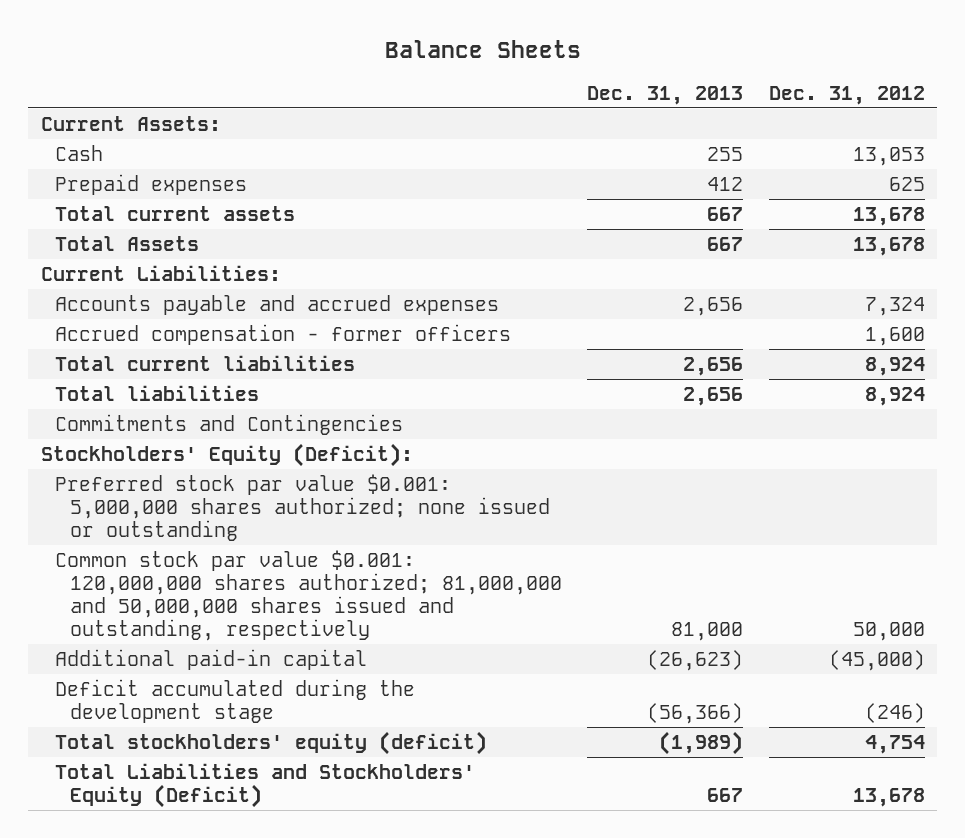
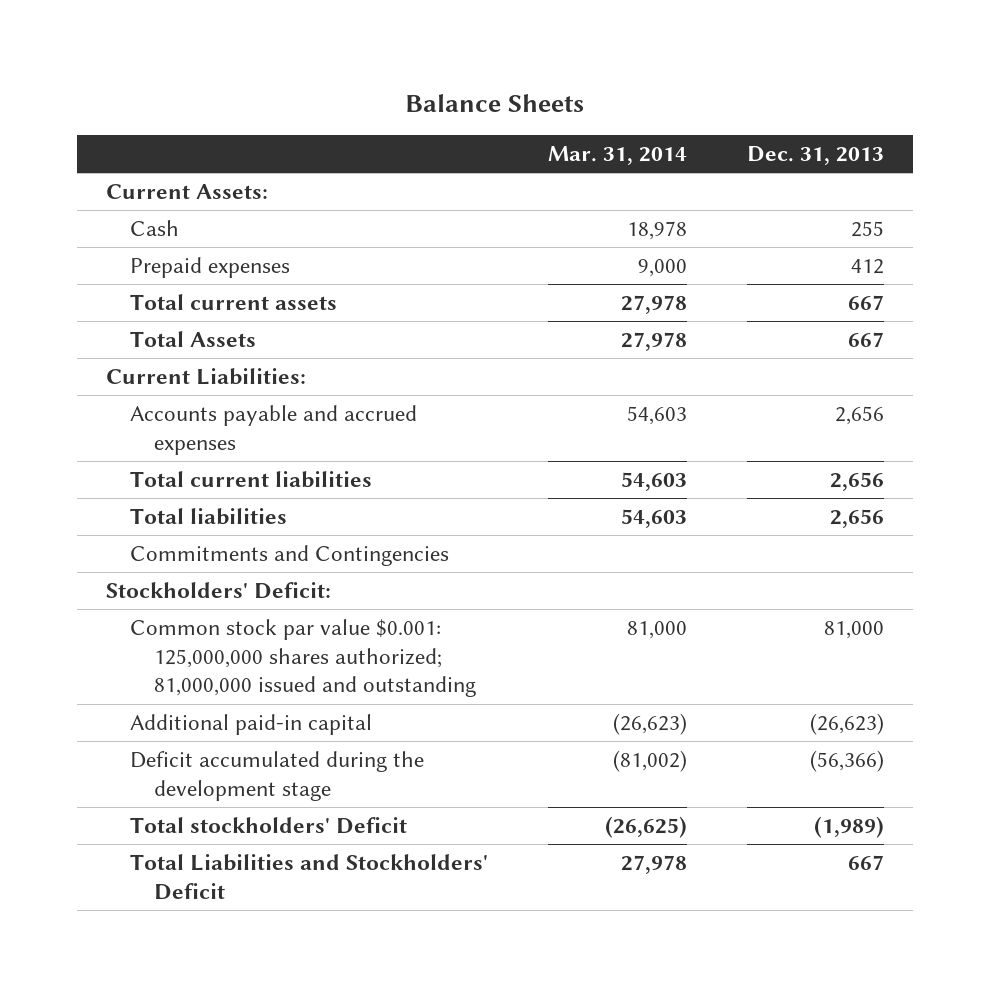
[768,85,925,105] Dec. 31, 2012 -> none
none -> [547,146,687,166] Mar. 31, 2014
[55,323,512,345] Accrued compensation - former officers -> none
[55,473,551,541] Preferred stock par value $0.001: 5,000,000 shares authorized; none issued or outstanding -> none
[40,442,413,467] Stockholders' Equity (Deficit): -> [106,582,332,600] Stockholders' Deficit:
[55,549,563,641] Common stock par value $0.001: 120,000,000 shares authorized; 81,000,000 and 50,000,000 shares issued and outstanding, respectively -> [130,619,477,698] Common stock par value $0.001: 125,000,000 shares authorized; 81,000,000 issued and outstanding
[55,730,488,755] Total stockholders' equity (deficit) -> [130,817,408,835] Total stockholders' Deficit
[55,762,476,808] Total Liabilities and Stockholders' Equity (Deficit) -> [130,854,489,900] Total Liabilities and Stockholders' Deficit

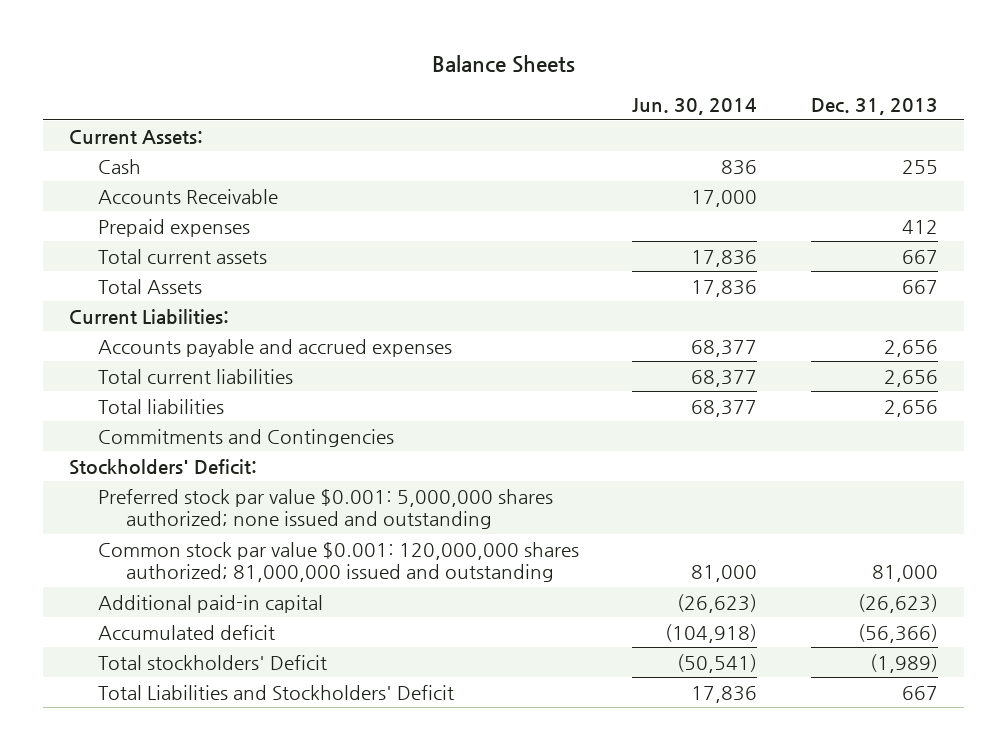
[547,146,687,166] Mar. 31, 2014 -> none
none -> [632,98,758,116] Jun. 30, 2014
none -> [97,188,278,204] Accounts Receivable
none -> [97,488,553,530] Preferred stock par value $0.001: 5,000,000 shares authorized; none issued and outstanding
[130,619,477,698] Common stock par value $0.001: 125,000,000 shares authorized; 81,000,000 issued and outstanding -> [97,541,579,583] Common stock par value $0.001: 120,000,000 shares authorized; 81,000,000 issued and outstanding
[130,751,425,801] Deficit accumulated during the development stage -> [97,624,275,640] Accumulated deficit

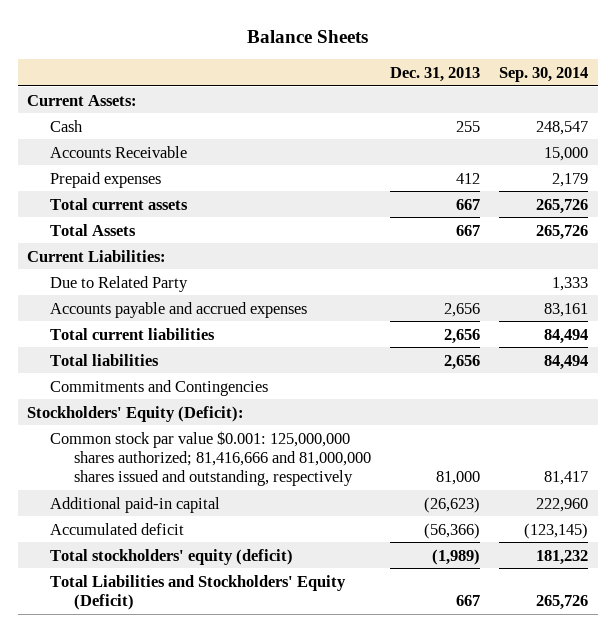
[632,98,758,116] Jun. 30, 2014 -> none
none -> [499,67,589,83] Sep. 30, 2014
none -> [50,275,189,292] Due to Related Party
[97,488,553,530] Preferred stock par value $0.001: 5,000,000 shares authorized; none issued and outstanding -> none
[69,458,258,475] Stockholders' Deficit: -> [27,405,245,422] Stockholders' Equity (Deficit):
[97,541,579,583] Common stock par value $0.001: 120,000,000 shares authorized; 81,000,000 issued and outstanding -> [50,430,371,486] Common stock par value $0.001: 125,000,000 shares authorized; 81,416,666 and 81,000,000 shares issued and outstanding, respectively
[97,654,327,670] Total stockholders' Deficit -> [50,548,294,565] Total stockholders' equity (deficit)
[97,684,454,700] Total Liabilities and Stockholders' Deficit -> [50,574,347,610] Total Liabilities and Stockholders' Equity (Deficit)

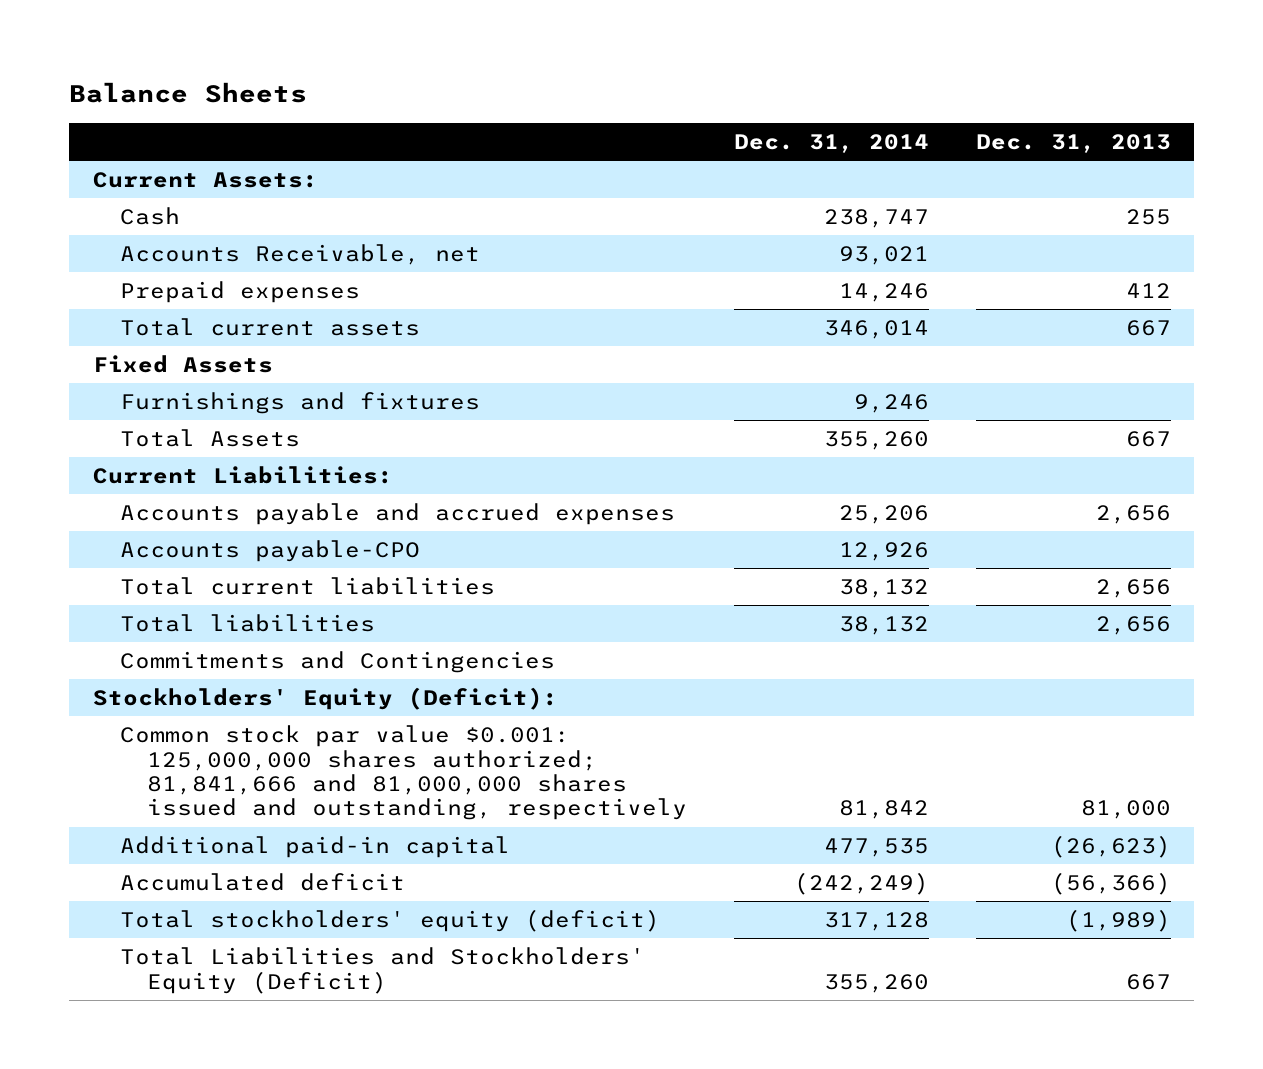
[499,67,589,83] Sep. 30, 2014 -> none
none -> [733,134,929,154] Dec. 31, 2014
[50,145,188,158] Accounts Receivable -> [119,244,480,266] Accounts Receivable, net
none -> [92,355,273,374] Fixed Assets
none -> [119,392,480,415] Furnishings and fixtures
[50,275,189,292] Due to Related Party -> none
none -> [119,540,420,563] Accounts payable-CPO
[50,430,371,486] Common stock par value $0.001: 125,000,000 shares authorized; 81,416,666 and 81,000,000 shares issued and outstanding, respectively -> [119,725,688,821] Common stock par value $0.001: 125,000,000 shares authorized; 81,841,666 and 81,000,000 shares issued and outstanding, respectively

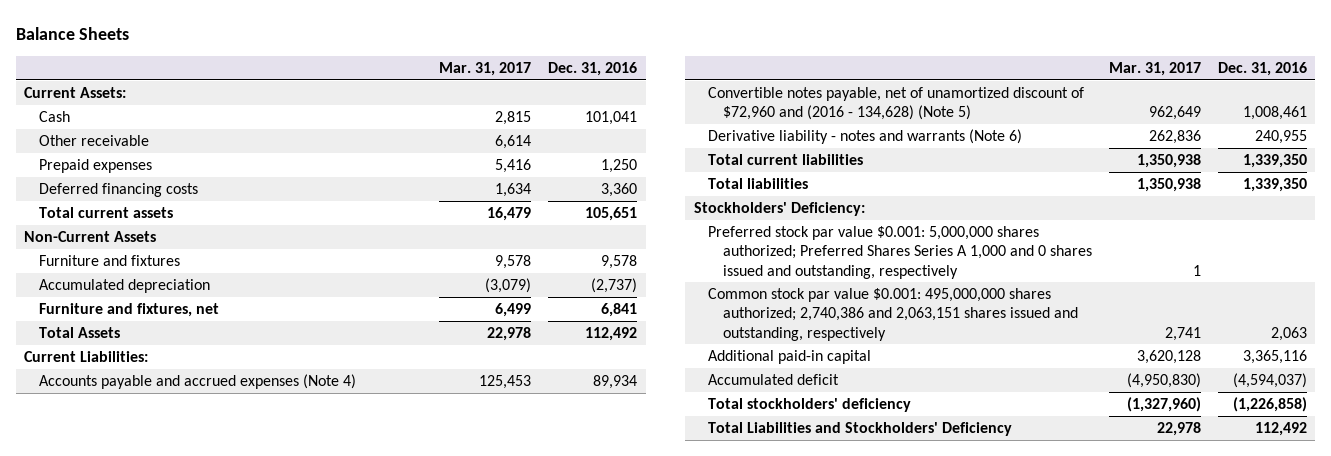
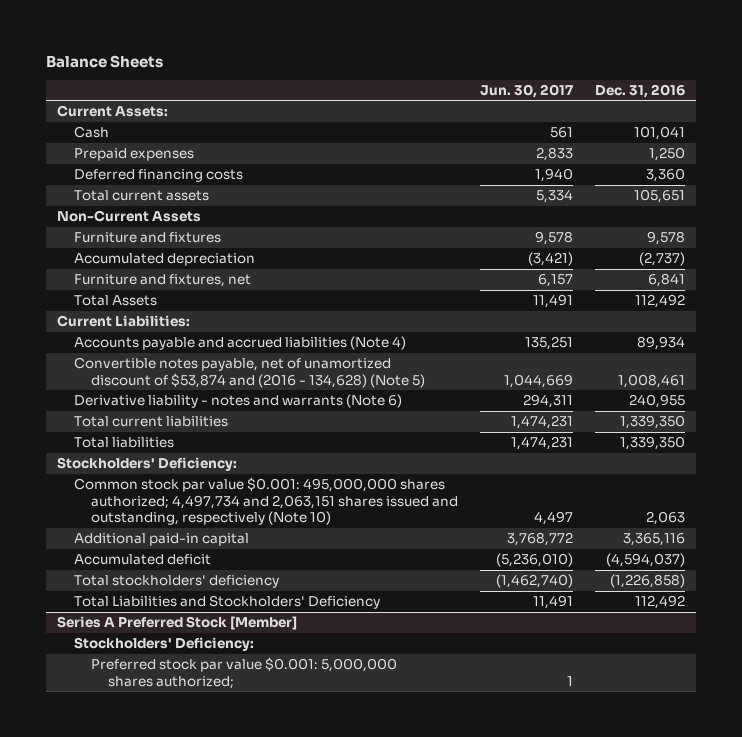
[439,62,532,77] Mar. 31, 2017 -> none
none -> [480,83,574,98] Jun. 30, 2017
[38,134,149,146] Other receivable -> none
[38,373,356,389] Accounts payable and accrued expenses (Note 4) -> [74,336,407,351] Accounts payable and accrued liabilities (Note 4)
[708,86,1085,121] Convertible notes payable, net of unamortized discount of $72,960 and (2016 - 134,628) (Note 5) -> [74,357,426,388] Convertible notes payable, net of unamortized discount of $53,874 and (2016 - 134,628) (Note 5)
[708,225,1092,279] Preferred stock par value $0.001: 5,000,000 shares authorized; Preferred Shares Series A 1,000 and 0 shares issued and outstanding, respectively -> none
[708,287,1078,341] Common stock par value $0.001: 495,000,000 shares authorized; 2,740,386 and 2,063,151 shares issued and outstanding, respectively -> [74,477,459,526] Common stock par value $0.001: 495,000,000 shares authorized; 4,497,734 and 2,063,151 shares issued and outstanding, respectively (Note 10)
none -> [56,616,297,631] Series A Preferred Stock [Member]
none -> [74,637,255,652] Stockholders' Deficiency:
none -> [91,657,398,689] Preferred stock par value $0.001: 5,000,000 shares authorized;

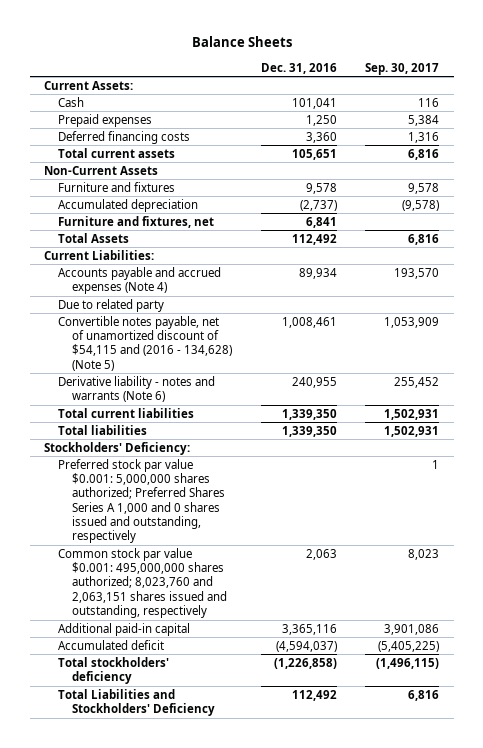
[480,83,574,98] Jun. 30, 2017 -> none
none -> [365,62,440,75] Sep. 30, 2017
[74,336,407,351] Accounts payable and accrued liabilities (Note 4) -> [58,266,222,295] Accounts payable and accrued expenses (Note 4)
none -> [58,298,165,312] Due to related party
[74,357,426,388] Convertible notes payable, net of unamortized discount of $53,874 and (2016 - 134,628) (Note 5) -> [58,315,233,371] Convertible notes payable, net of unamortized discount of $54,115 and (2016 - 134,628) (Note 5)
none -> [58,458,226,544] Preferred stock par value $0.001: 5,000,000 shares authorized; Preferred Shares Series A 1,000 and 0 shares issued and outstanding, respectively
[74,477,459,526] Common stock par value $0.001: 495,000,000 shares authorized; 4,497,734 and 2,063,151 shares issued and outstanding, respectively (Note 10) -> [58,547,228,619] Common stock par value $0.001: 495,000,000 shares authorized; 8,023,760 and 2,063,151 shares issued and outstanding, respectively
[56,616,297,631] Series A Preferred Stock [Member] -> none
[74,637,255,652] Stockholders' Deficiency: -> none
[91,657,398,689] Preferred stock par value $0.001: 5,000,000 shares authorized; -> none

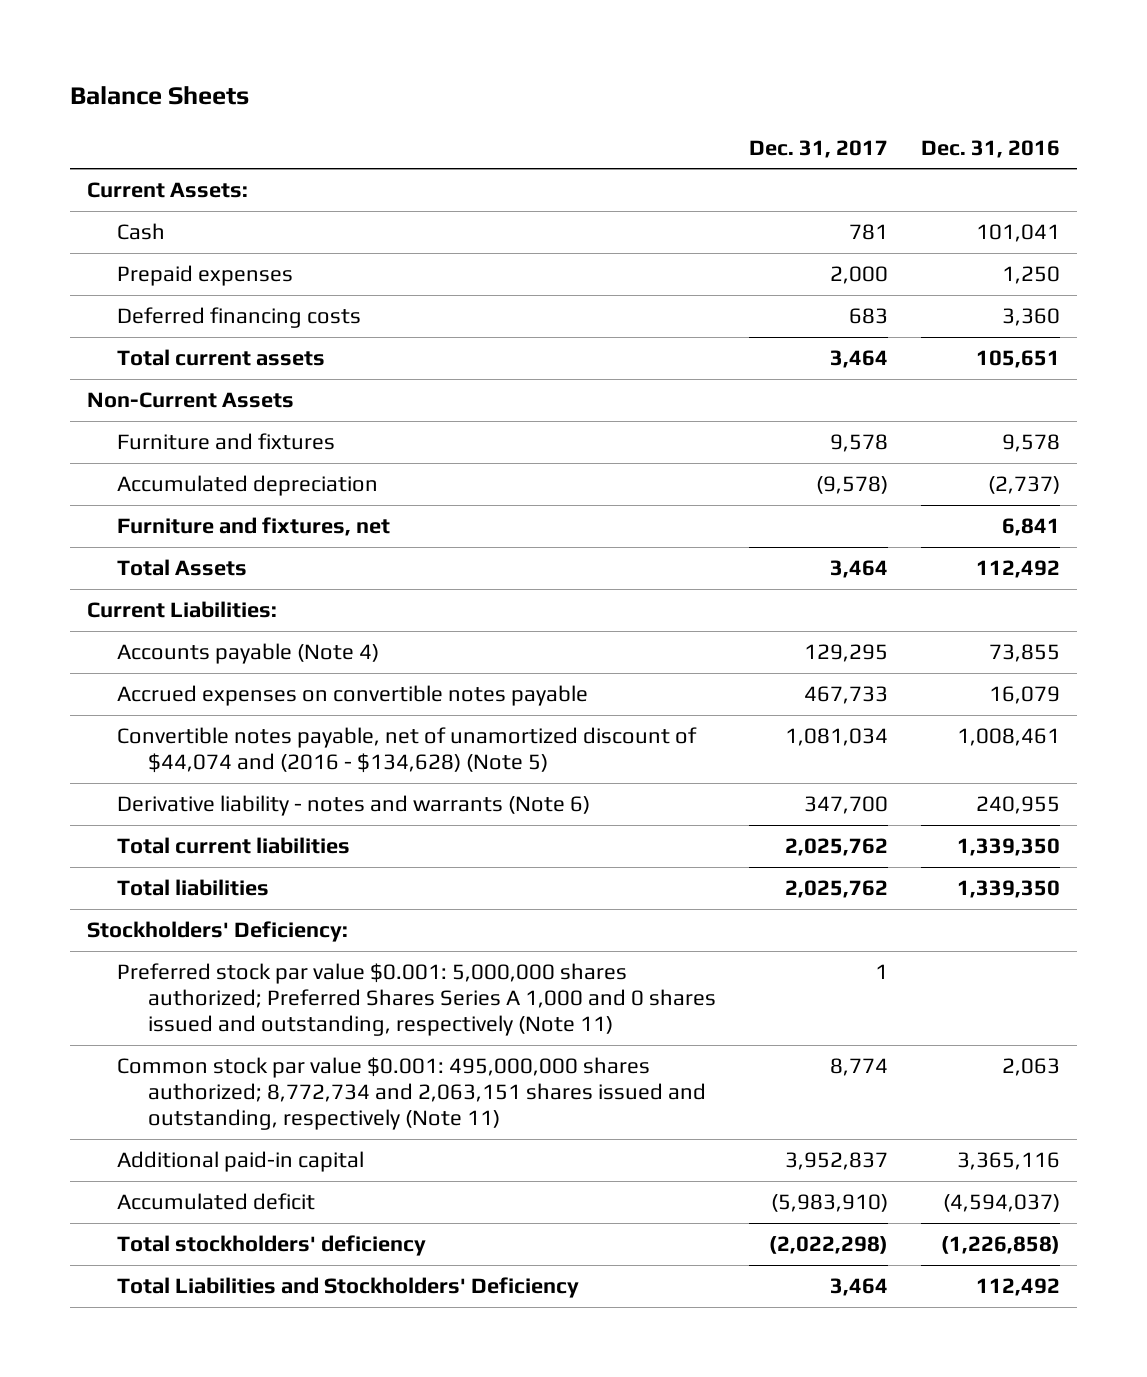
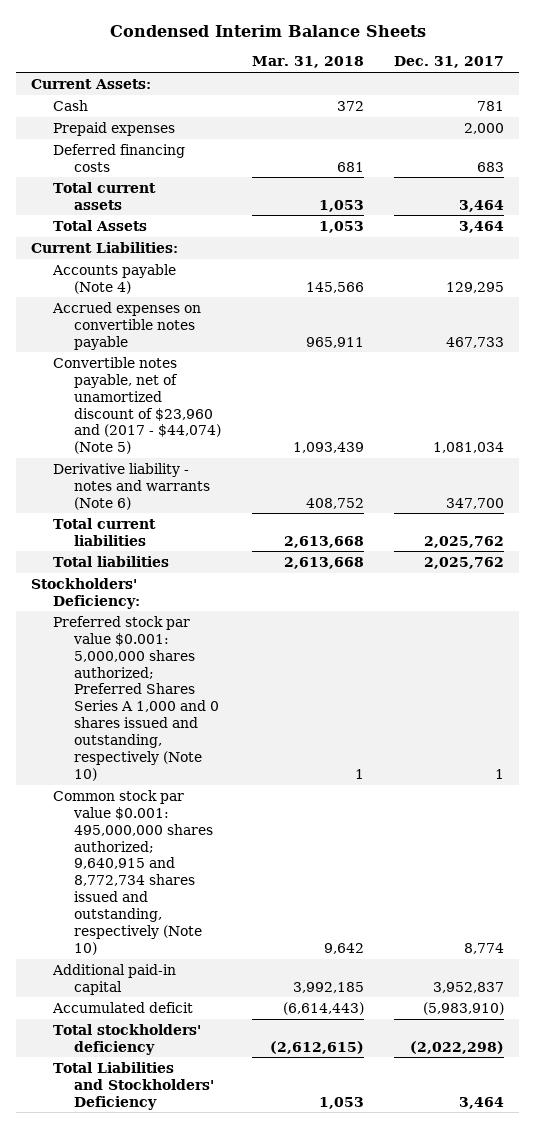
[70,86,250,106] Balance Sheets -> [109,25,426,38] Condensed Interim Balance Sheets
[921,139,1061,158] Dec. 31, 2016 -> none
none -> [251,56,364,69] Mar. 31, 2018
[86,392,294,409] Non-Current Assets -> none
[117,433,336,451] Furniture and fixtures -> none
[117,475,379,497] Accumulated depreciation -> none
[117,517,391,537] Furniture and fixtures, net -> none
[117,727,698,773] Convertible notes payable, net of unamortized discount of $44,074 and (2016 - $134,628) (Note 5) -> [52,356,222,455] Convertible notes payable, net of unamortized discount of $23,960 and (2017 - $44,074) (Note 5)
[117,963,716,1036] Preferred stock par value $0.001: 5,000,000 shares authorized; Preferred Shares Series A 1,000 and 0 shares issued and outstanding, respectively (Note 11) -> [52,615,220,782] Preferred stock par value $0.001: 5,000,000 shares authorized; Preferred Shares Series A 1,000 and 0 shares issued and outstanding, respectively (Note 10)
[117,1057,706,1130] Common stock par value $0.001: 495,000,000 shares authorized; 8,772,734 and 2,063,151 shares issued and outstanding, respectively (Note 11) -> [52,789,214,956] Common stock par value $0.001: 495,000,000 shares authorized; 9,640,915 and 8,772,734 shares issued and outstanding, respectively (Note 10)

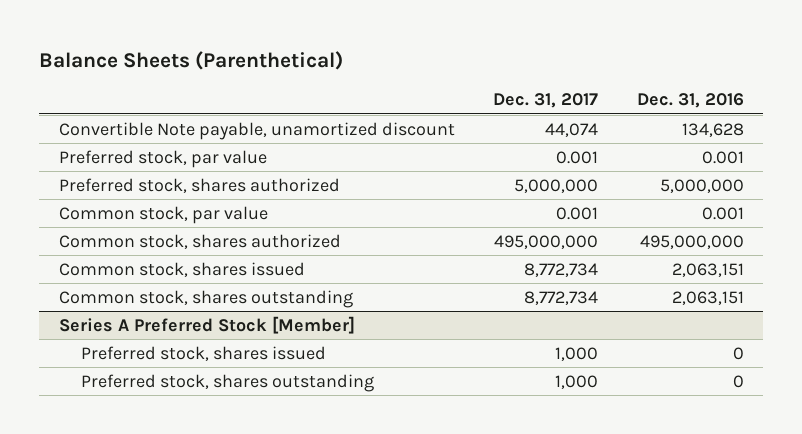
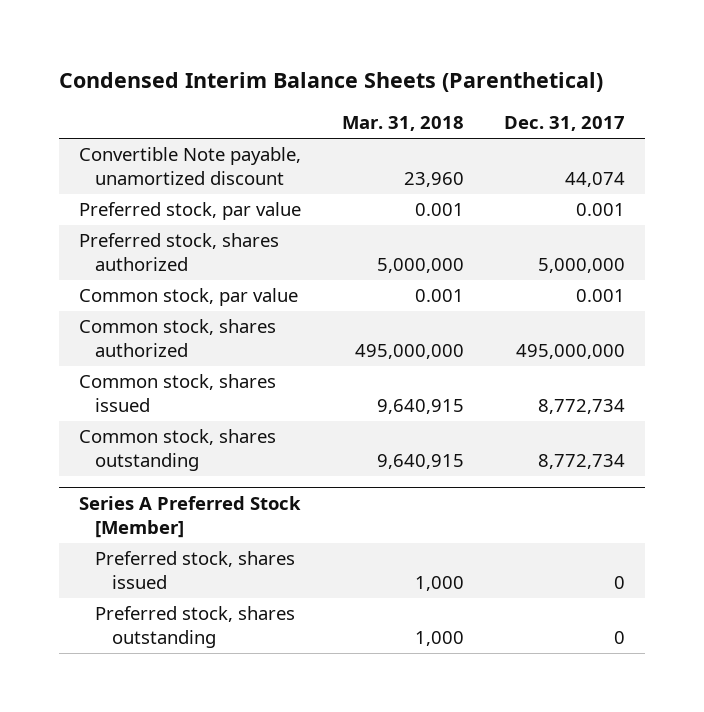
[39,51,344,71] Balance Sheets (Parenthetical) -> [59,72,604,93] Condensed Interim Balance Sheets (Parenthetical)
[636,93,744,109] Dec. 31, 2016 -> none
none -> [341,116,464,132] Mar. 31, 2018
[555,346,599,361] 1,000 -> [614,576,626,590] 0
[555,374,599,389] 1,000 -> [614,631,626,645] 0

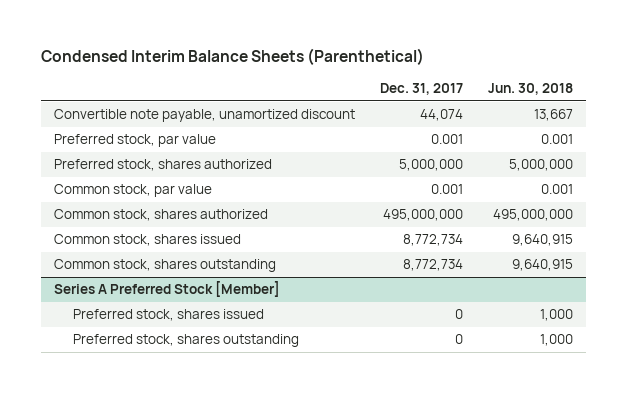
[341,116,464,132] Mar. 31, 2018 -> none
none -> [488,83,574,96] Jun. 30, 2018
[79,147,302,186] Convertible Note payable, unamortized discount -> [53,109,355,123] Convertible note payable, unamortized discount

